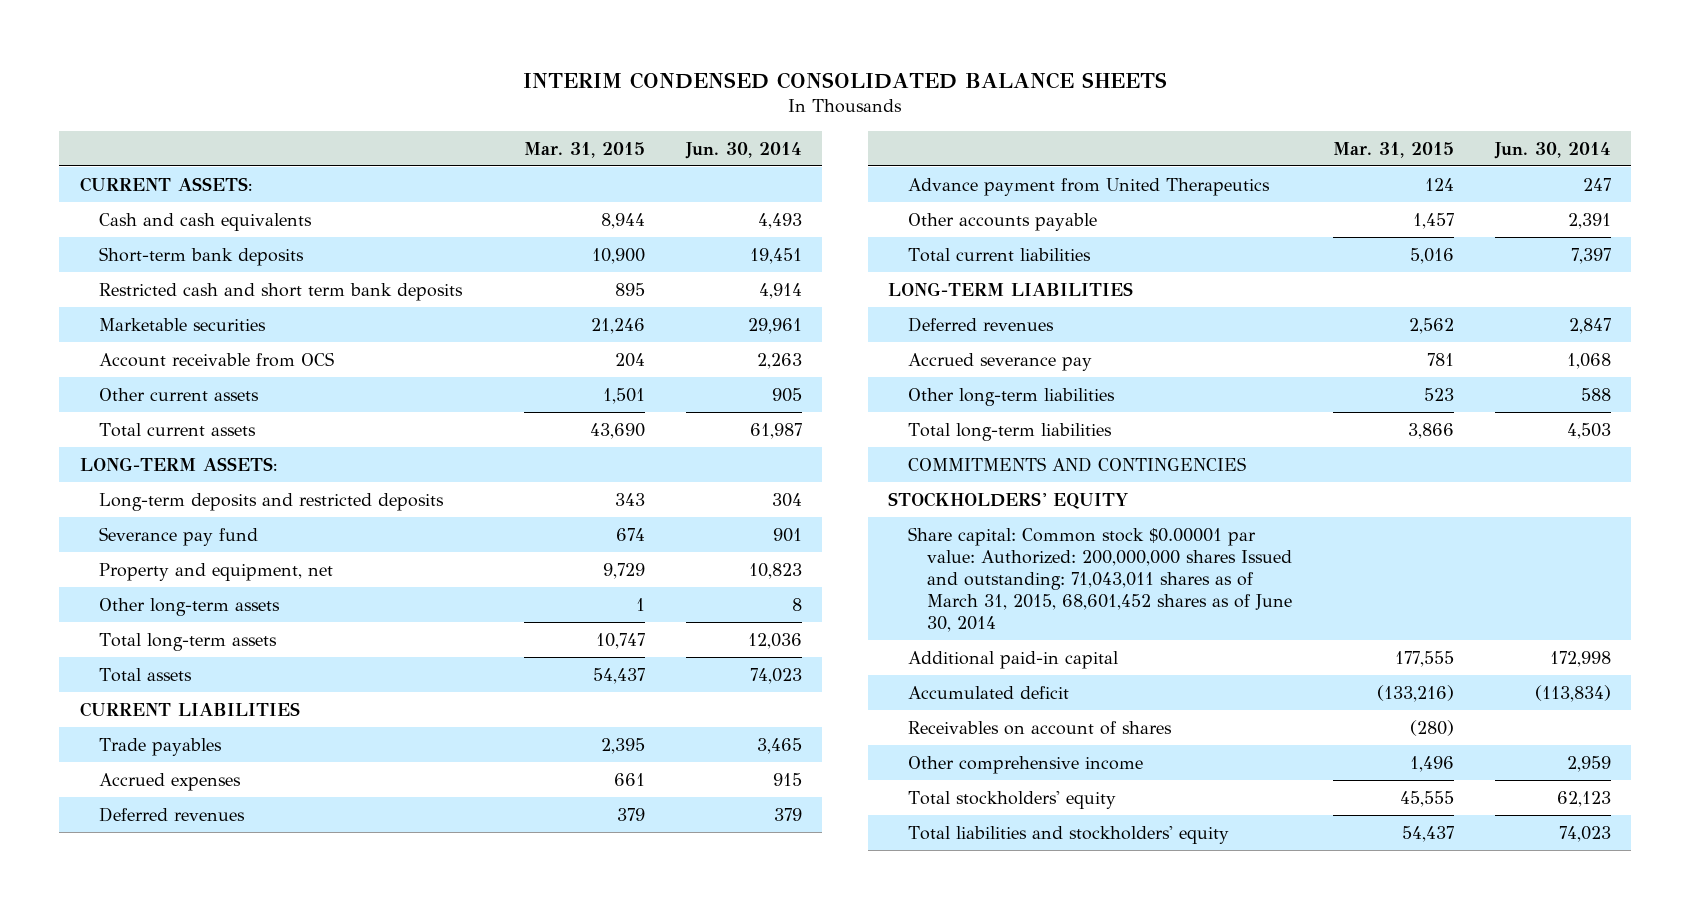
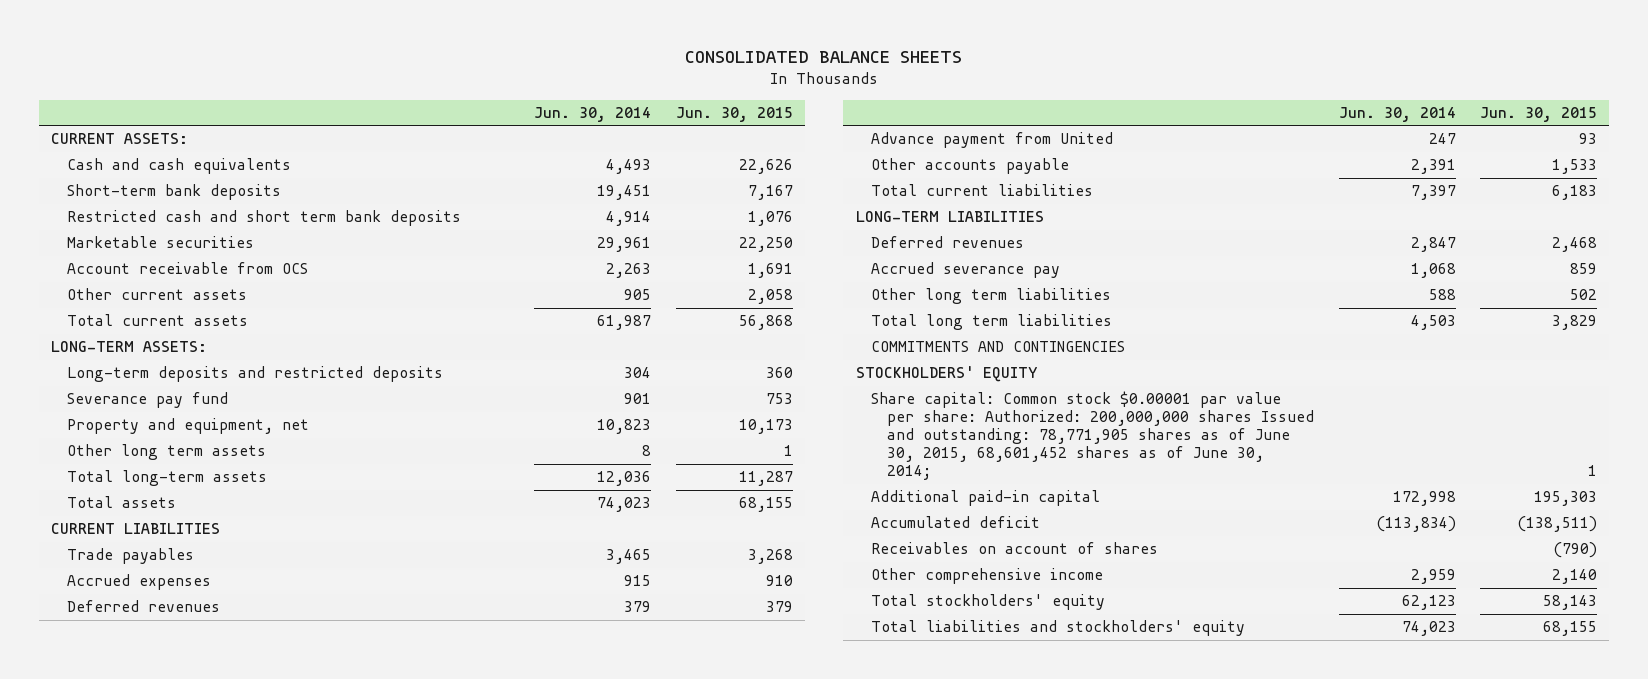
[523,71,1168,89] INTERIM CONDENSED CONSOLIDATED BALANCE SHEETS -> [685,51,963,64] CONSOLIDATED BALANCE SHEETS
[524,141,646,158] Mar. 31, 2015 -> none
none -> [675,106,793,122] Jun. 30, 2015
[99,597,281,616] Other long-term assets -> [67,444,267,461] Other long term assets
[907,177,1270,196] Advance payment from United Therapeutics -> [871,132,1114,149] Advance payment from United
[907,387,1115,406] Other long-term liabilities -> [871,288,1112,305] Other long term liabilities
[907,422,1112,441] Total long-term liabilities -> [871,314,1113,331] Total long term liabilities
[907,526,1293,633] Share capital: Common stock $0.00001 par value: Authorized: 200,000,000 shares Issued and outstanding: 71,043,011 shares as of March 31, 2015, 68,601,452 shares as of June 30, 2014 -> [871,391,1315,481] Share capital: Common stock $0.00001 par value per share: Authorized: 200,000,000 shares Issued and outstanding: 78,771,905 shares as of June 30, 2015, 68,601,452 shares as of June 30, 2014;

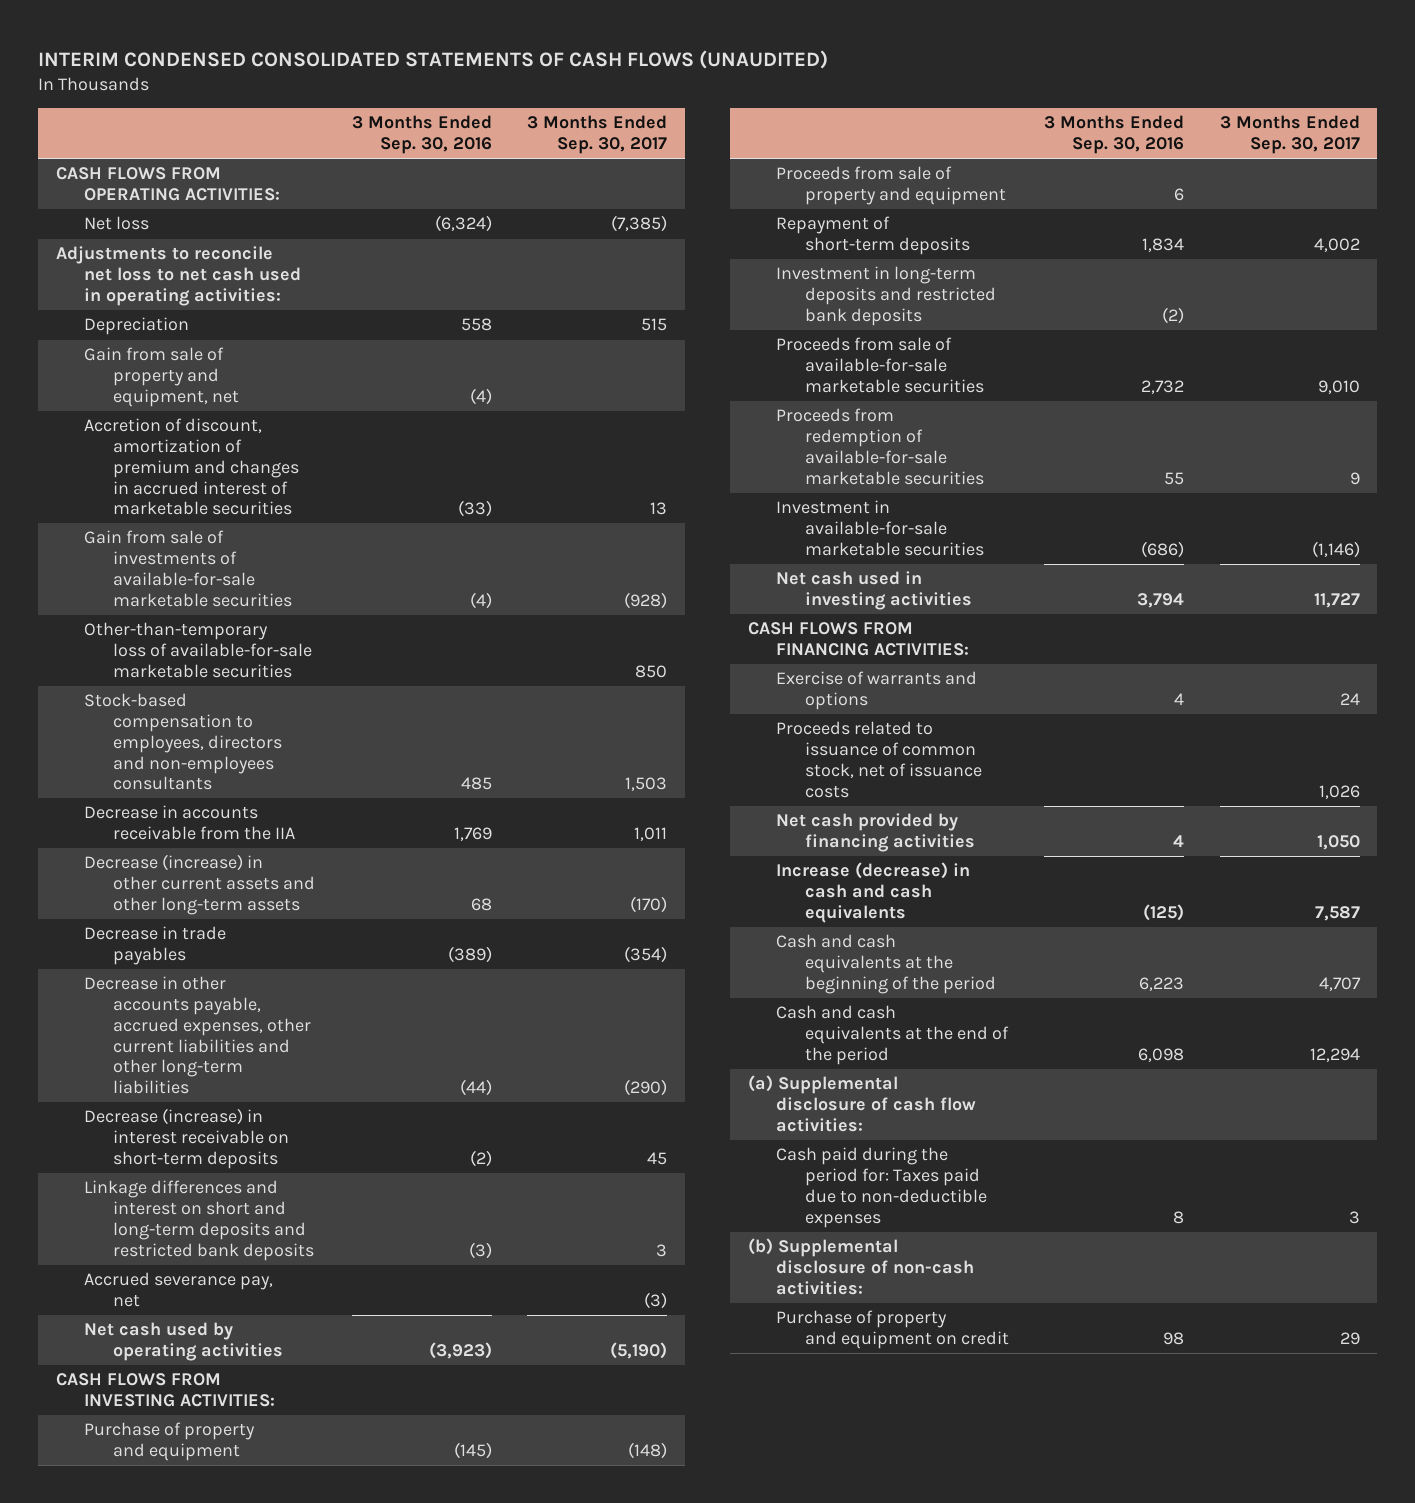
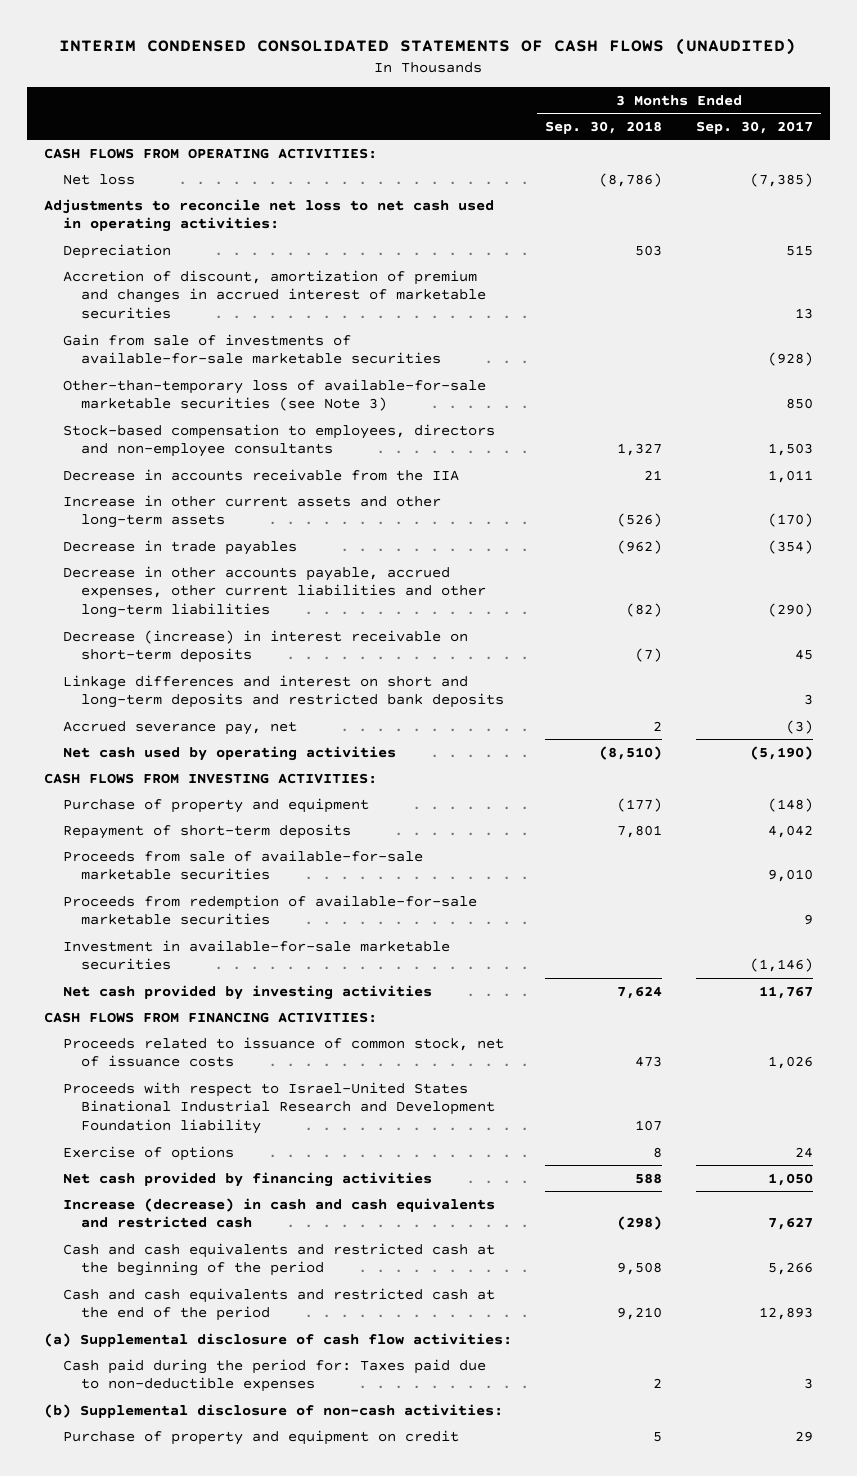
[351,115,492,155] 3 Months Ended Sep. 30, 2016 -> none
none -> [545,120,663,134] Sep. 30, 2018
[84,347,239,407] Gain from sale of property and equipment, net -> none
[84,622,312,678] Other-than-temporary loss of available-for-sale marketable securities -> [62,378,486,412] Other-than-temporary loss of available-for-sale marketable securities (see Note 3)
[84,693,282,791] Stock-based compensation to employees, directors and non-employees consultants -> [62,423,495,458] Stock-based compensation to employees, directors and non-employee consultants
[84,854,315,915] Decrease (increase) in other current assets and other long-term assets -> [62,494,441,529] Increase in other current assets and other long-term assets
[776,166,1006,206] Proceeds from sale of property and equipment -> none
[776,266,996,326] Investment in long-term deposits and restricted bank deposits -> none
[1313,238,1360,253] 4,002 -> [768,824,814,838] 4,042
[776,571,972,611] Net cash used in investing activities -> [62,984,432,1000] Net cash provided by investing activities
[1313,593,1360,609] 11,727 -> [759,985,814,999] 11,767
[776,671,978,711] Exercise of warrants and options -> none
none -> [62,1081,496,1135] Proceeds with respect to Israel-United States Binational Industrial Research and Development Foundation liability
none -> [62,1145,234,1161] Exercise of options
[776,862,971,923] Increase (decrease) in cash and cash equivalents -> [62,1197,495,1229] Increase (decrease) in cash and cash equivalents and restricted cash
[1314,905,1360,921] 7,587 -> [768,1217,814,1231] 7,627
[776,934,996,994] Cash and cash equivalents at the beginning of the period -> [62,1242,495,1277] Cash and cash equivalents and restricted cash at the beginning of the period
[1318,976,1361,991] 4,707 -> [768,1262,814,1276] 5,266
[776,1005,1009,1065] Cash and cash equivalents at the end of the period -> [62,1287,495,1322] Cash and cash equivalents and restricted cash at the end of the period
[1309,1047,1360,1062] 12,294 -> [759,1307,814,1321] 12,893

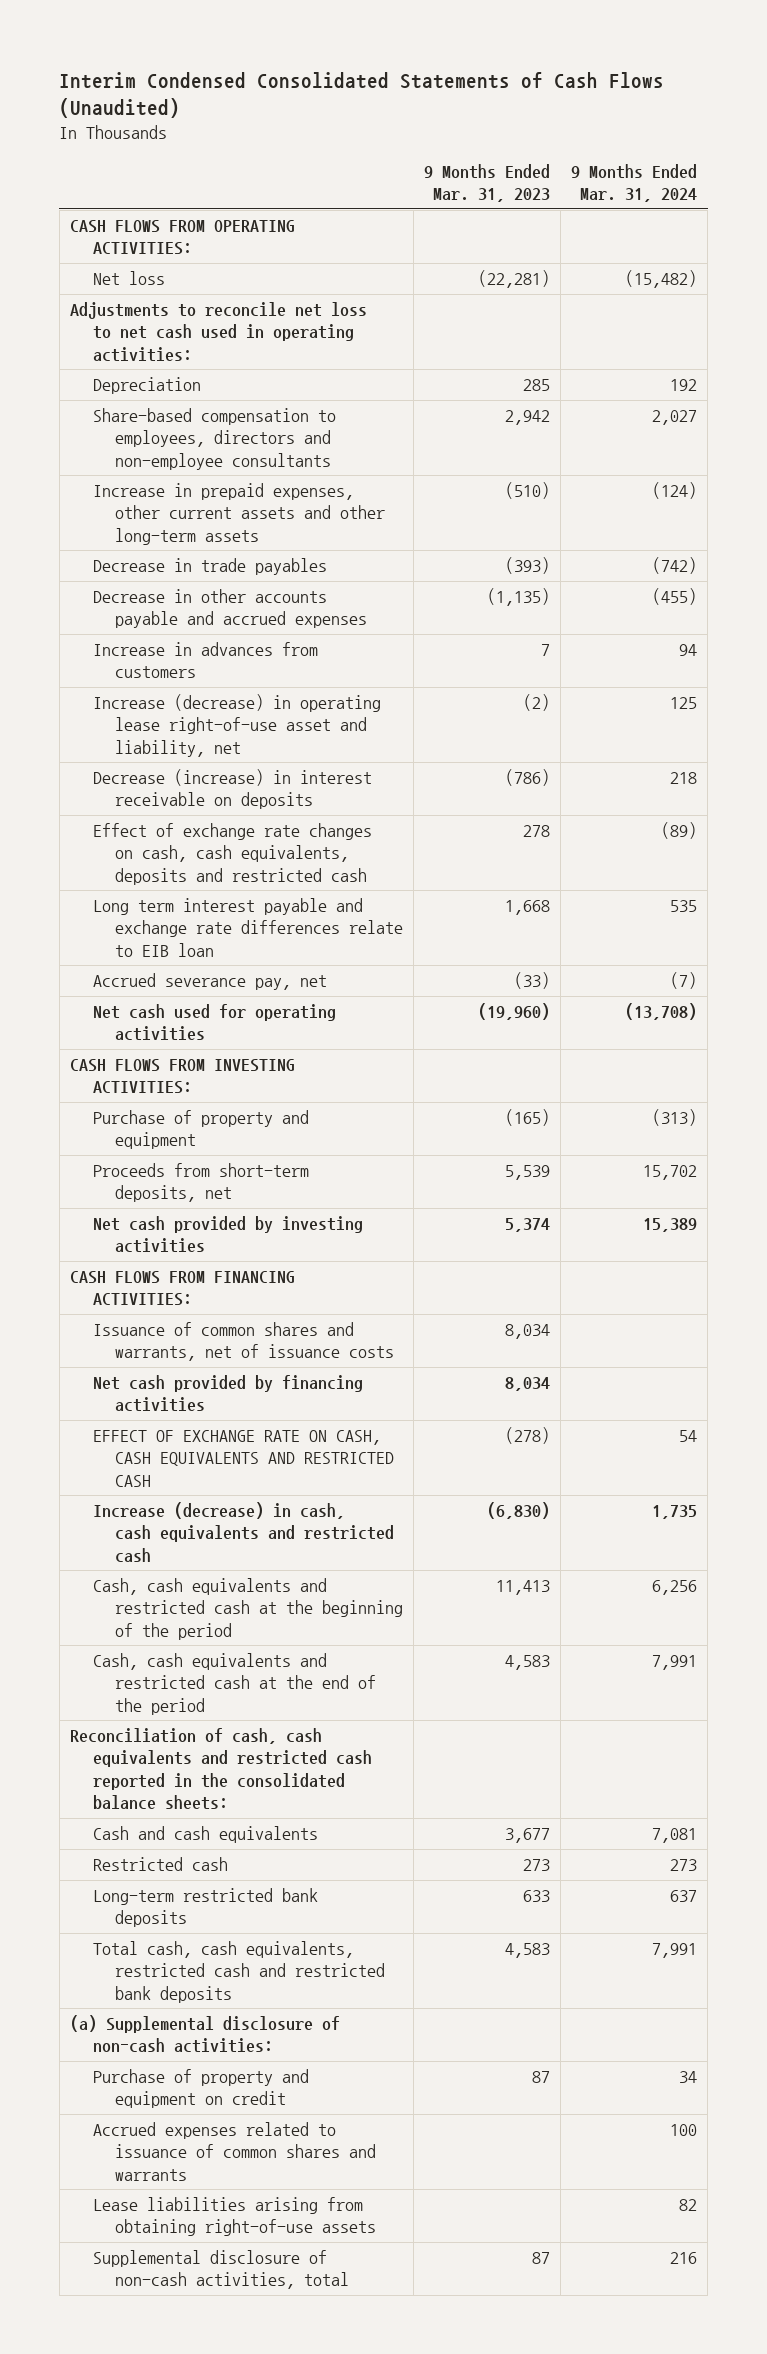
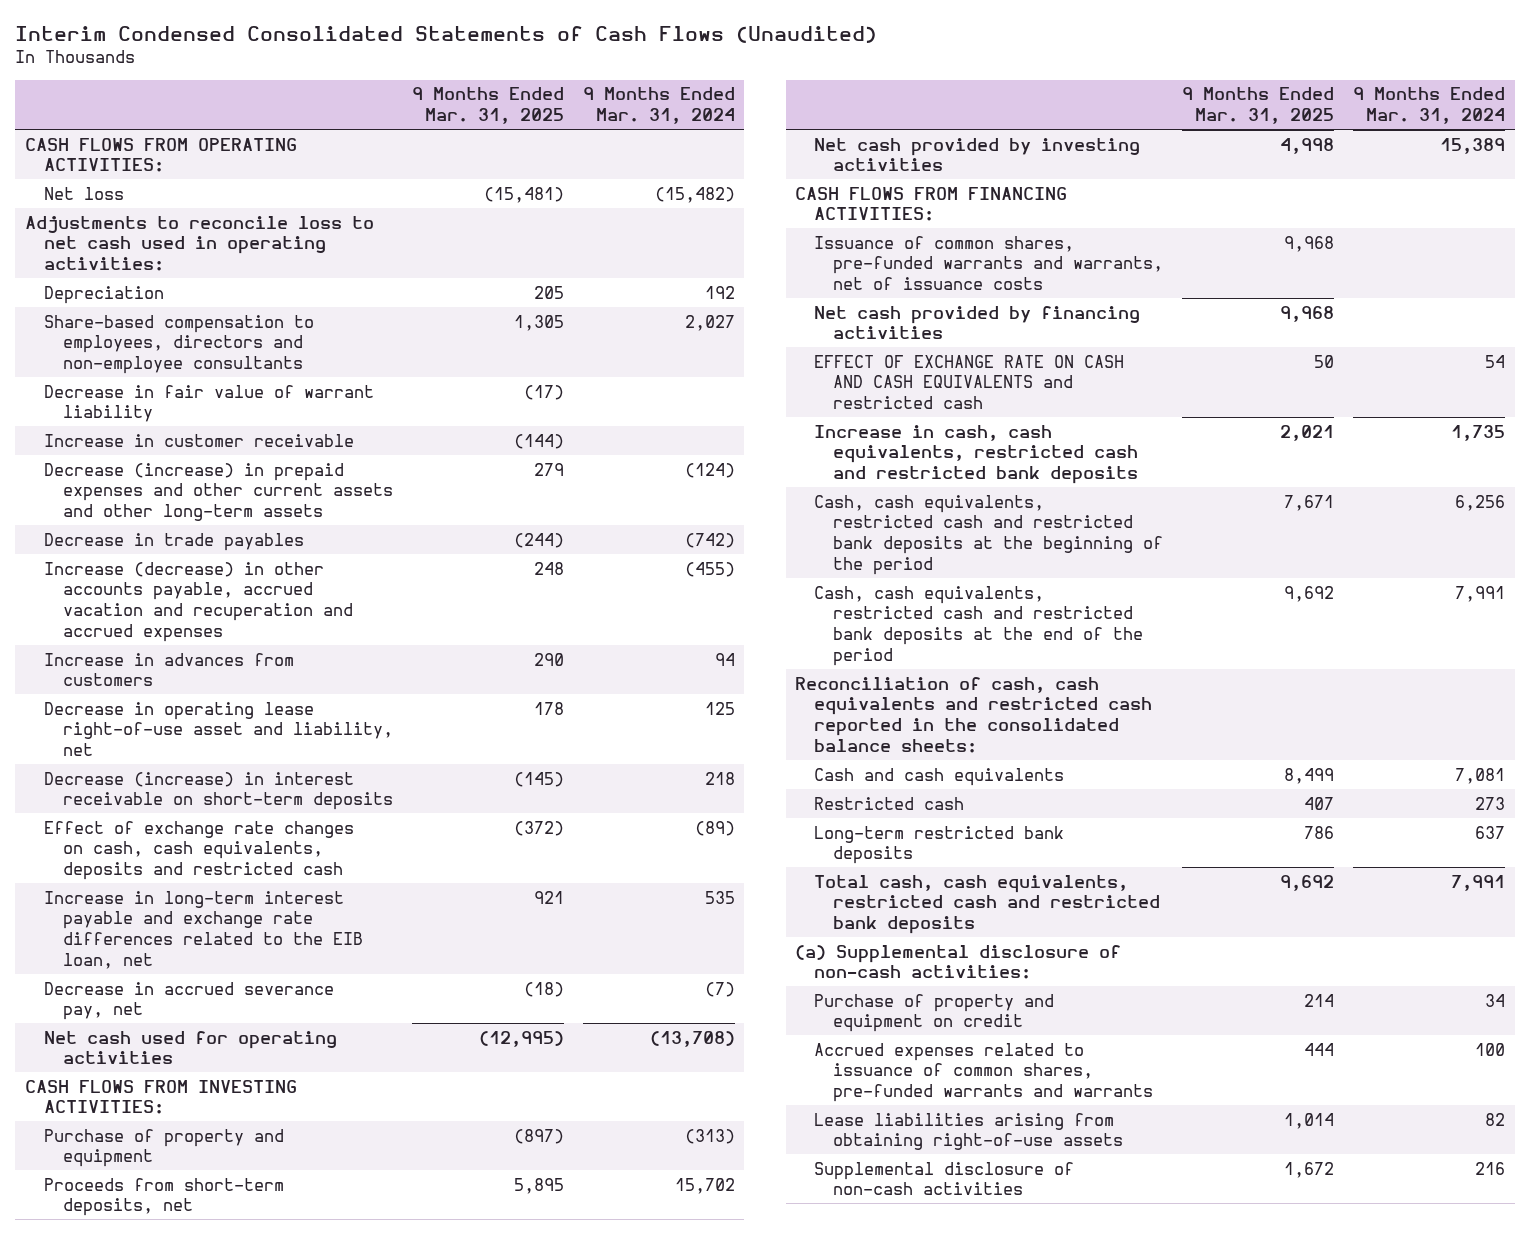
[424,163,551,202] 9 Months Ended Mar. 31, 2023 -> none
none -> [411,87,564,125] 9 Months Ended Mar. 31, 2025
[69,302,367,362] Adjustments to reconcile net loss to net cash used in operating activities: -> [24,215,374,271] Adjustments to reconcile loss to net cash used in operating activities:
none -> [43,384,374,423] Decrease in fair value of warrant liability
none -> [43,433,354,447] Increase in customer receivable
[92,483,386,545] Increase in prepaid expenses, other current assets and other long-term assets -> [43,462,393,521] Decrease (increase) in prepaid expenses and other current assets and other long-term assets
[92,589,368,629] Decrease in other accounts payable and accrued expenses -> [43,561,353,642] Increase (decrease) in other accounts payable, accrued vacation and recuperation and accrued expenses
[92,694,381,757] Increase (decrease) in operating lease right-of-use asset and liability, net -> [43,701,393,756] Decrease in operating lease right-of-use asset and liability, net
[92,769,372,810] Decrease (increase) in interest receivable on deposits -> [43,771,393,811] Decrease (increase) in interest receivable on short-term deposits
[92,898,404,957] Long term interest payable and exchange rate differences relate to EIB loan -> [43,890,363,969] Increase in long-term interest payable and exchange rate differences related to the EIB loan, net
[92,973,327,991] Accrued severance pay, net -> [43,981,334,1021] Decrease in accrued severance pay, net
[92,1322,395,1362] Issuance of common shares and warrants, net of issuance costs -> [814,235,1164,290] Issuance of common shares, pre-funded warrants and warrants, net of issuance costs
[92,1430,395,1487] EFFECT OF EXCHANGE RATE ON CASH, CASH EQUIVALENTS AND RESTRICTED CASH -> [814,354,1125,409] EFFECT OF EXCHANGE RATE ON CASH AND CASH EQUIVALENTS and restricted cash
[92,1502,395,1563] Increase (decrease) in cash, cash equivalents and restricted cash -> [814,424,1139,484] Increase in cash, cash equivalents, restricted cash and restricted bank deposits
[92,1578,404,1640] Cash, cash equivalents and restricted cash at the beginning of the period -> [814,494,1164,575] Cash, cash equivalents, restricted cash and restricted bank deposits at the beginning of the period
[92,1653,377,1715] Cash, cash equivalents and restricted cash at the end of the period -> [814,585,1144,666] Cash, cash equivalents, restricted cash and restricted bank deposits at the end of the period
[92,2122,377,2181] Accrued expenses related to issuance of common shares and warrants -> [814,1042,1154,1102] Accrued expenses related to issuance of common shares, pre-funded warrants and warrants
[92,2250,350,2290] Supplemental disclosure of non-cash activities, total -> [814,1161,1075,1196] Supplemental disclosure of non-cash activities

